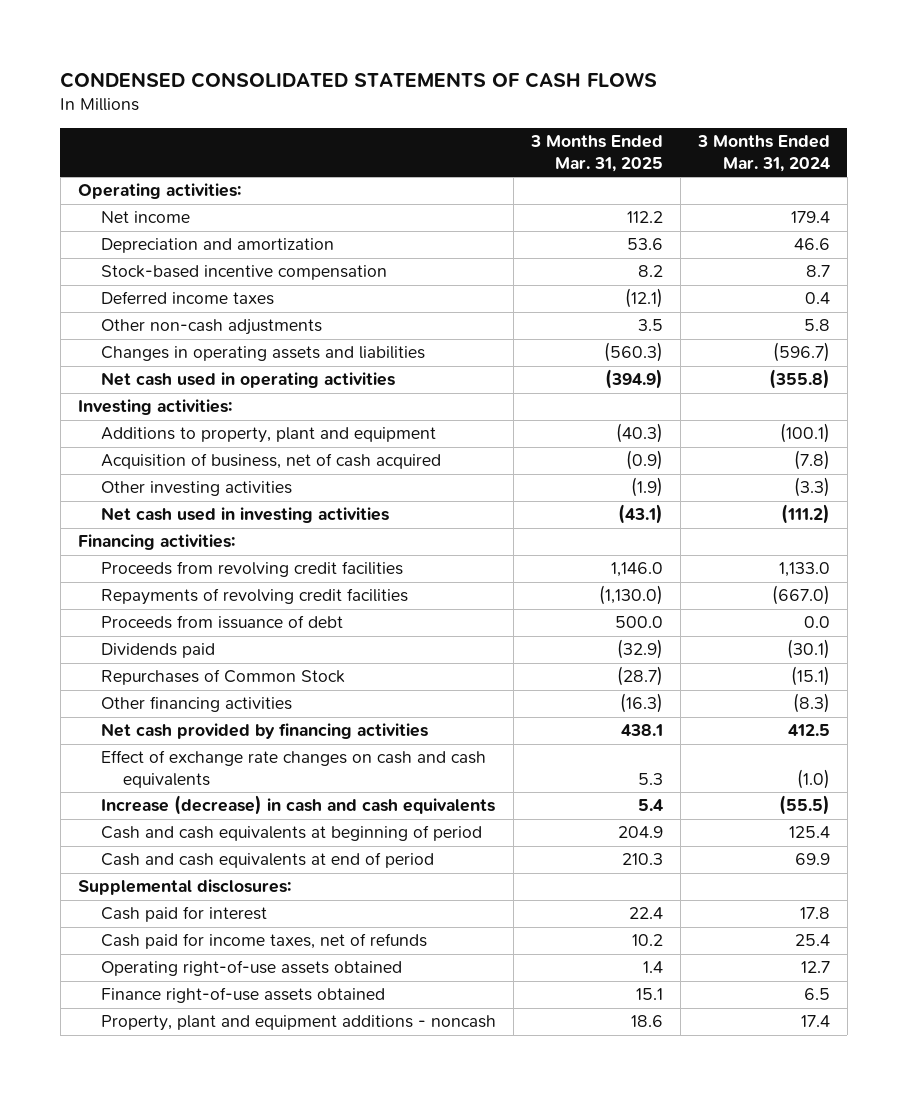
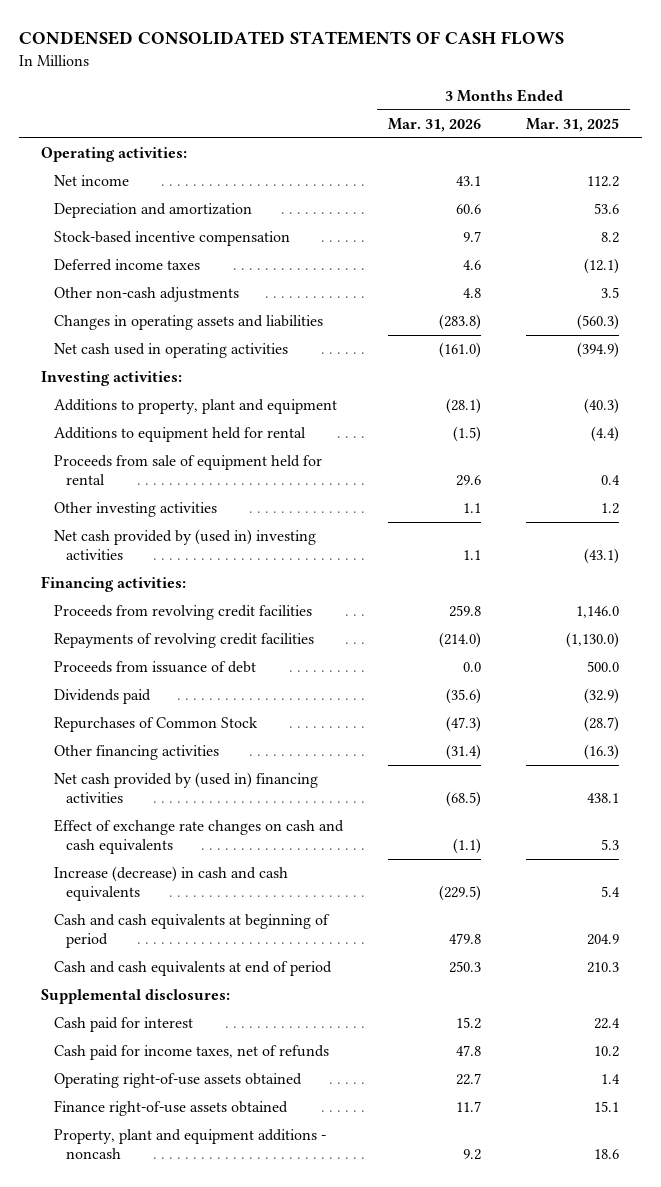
[696,135,830,172] 3 Months Ended Mar. 31, 2024 -> none
none -> [387,118,481,133] Mar. 31, 2026
[100,453,441,470] Acquisition of business, net of cash acquired -> none
none -> [53,427,306,443] Additions to equipment held for rental
none -> [53,455,322,486] Proceeds from sale of equipment held for rental
[630,477,663,498] (1.9) -> [601,503,620,515] 1.2
[100,507,389,524] Net cash used in investing activities -> [53,529,316,561] Net cash provided by (used in) investing activities
[100,723,428,740] Net cash provided by financing activities -> [53,772,318,804] Net cash provided by (used in) financing activities

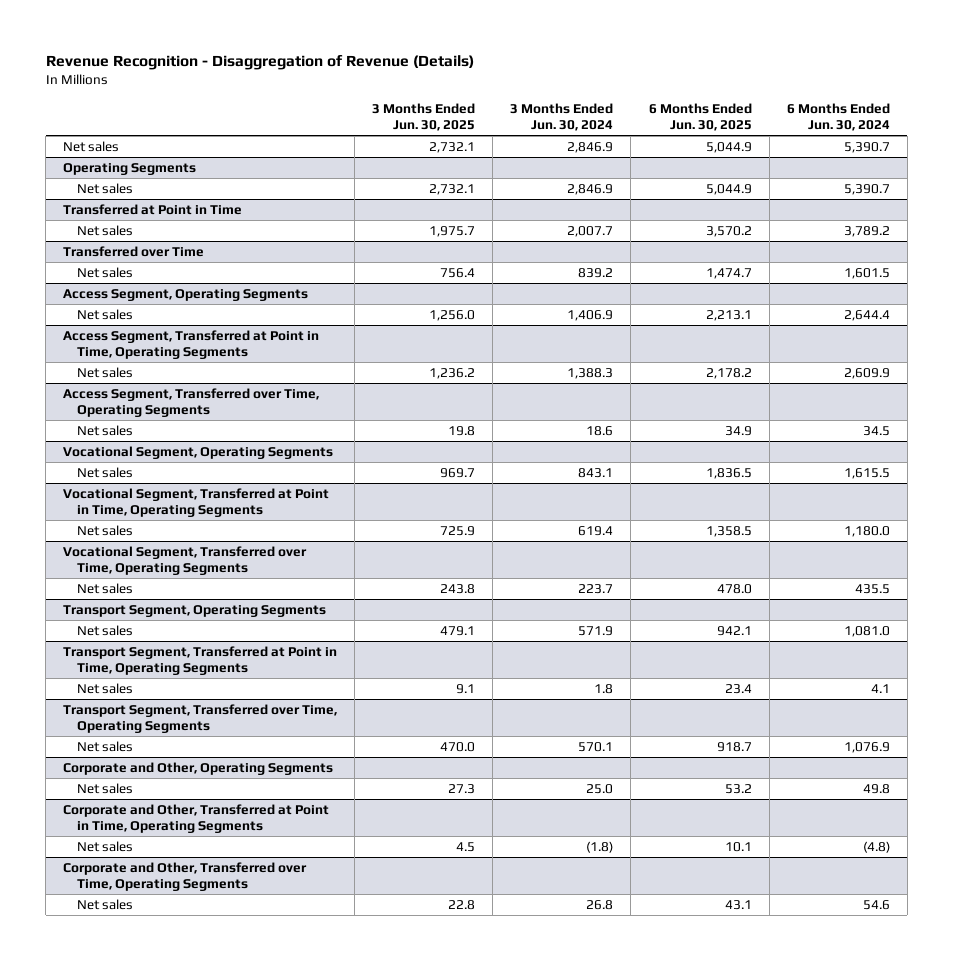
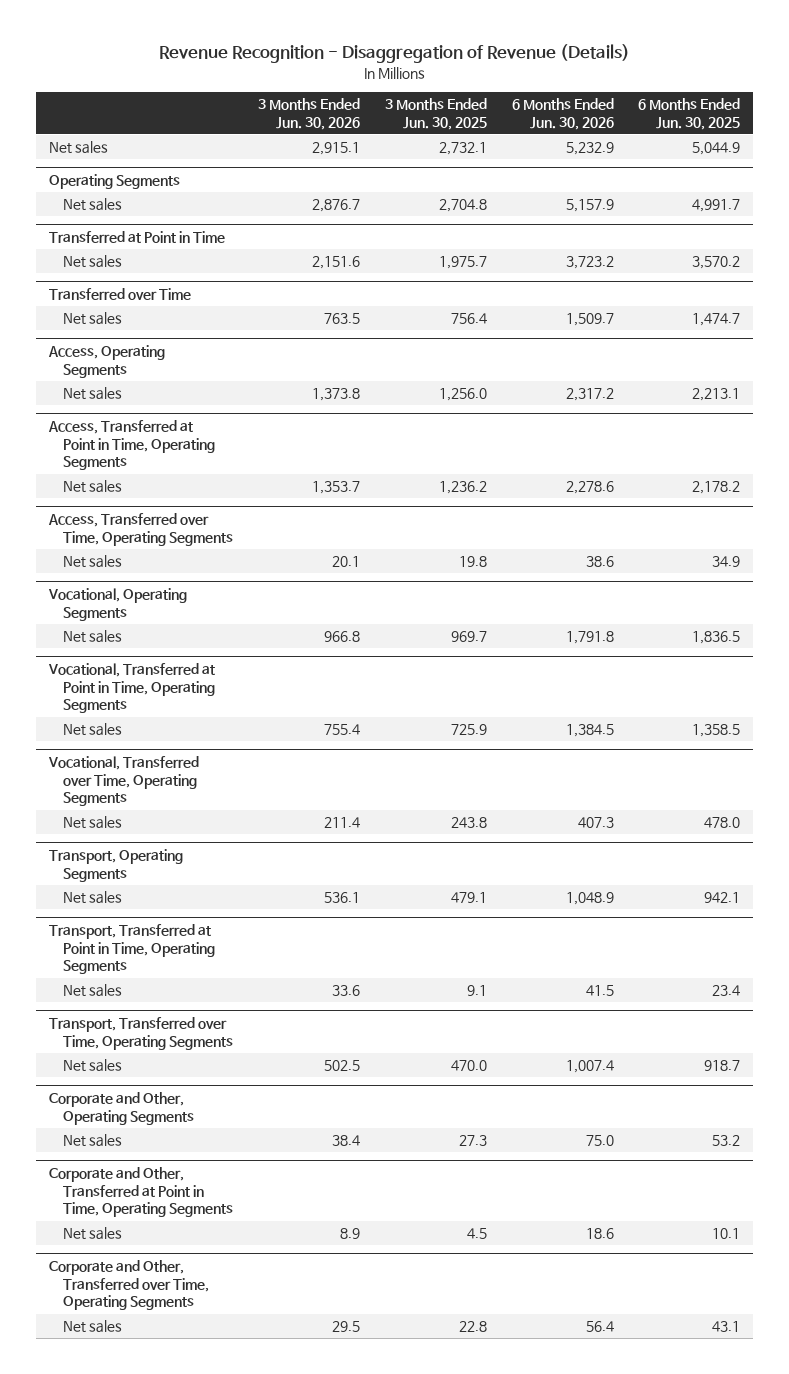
[510,102,614,131] 3 Months Ended Jun. 30, 2024 -> none
[786,102,890,131] 6 Months Ended Jun. 30, 2024 -> none
none -> [258,98,361,130] 3 Months Ended Jun. 30, 2026
none -> [511,98,614,130] 6 Months Ended Jun. 30, 2026
[429,183,476,195] 2,732.1 -> [438,199,487,213] 2,704.8
[705,183,752,195] 5,044.9 -> [692,199,741,213] 4,991.7
[63,288,309,301] Access Segment, Operating Segments -> [47,345,165,378] Access, Operating Segments
[63,329,320,360] Access Segment, Transferred at Point in Time, Operating Segments -> [47,420,216,471] Access, Transferred at Point in Time, Operating Segments
[63,387,320,418] Access Segment, Transferred over Time, Operating Segments -> [47,513,234,546] Access, Transferred over Time, Operating Segments
[63,445,334,459] Vocational Segment, Operating Segments -> [47,588,187,621] Vocational, Operating Segments
[63,487,330,518] Vocational Segment, Transferred at Point in Time, Operating Segments -> [47,663,216,714] Vocational, Transferred at Point in Time, Operating Segments
[63,545,308,576] Vocational Segment, Transferred over Time, Operating Segments -> [47,756,199,807] Vocational, Transferred over Time, Operating Segments
[63,604,327,617] Transport Segment, Operating Segments -> [48,849,183,882] Transport, Operating Segments
[63,645,338,676] Transport Segment, Transferred at Point in Time, Operating Segments -> [48,924,216,975] Transport, Transferred at Point in Time, Operating Segments
[63,703,338,734] Transport Segment, Transferred over Time, Operating Segments -> [48,1017,234,1050] Transport, Transferred over Time, Operating Segments

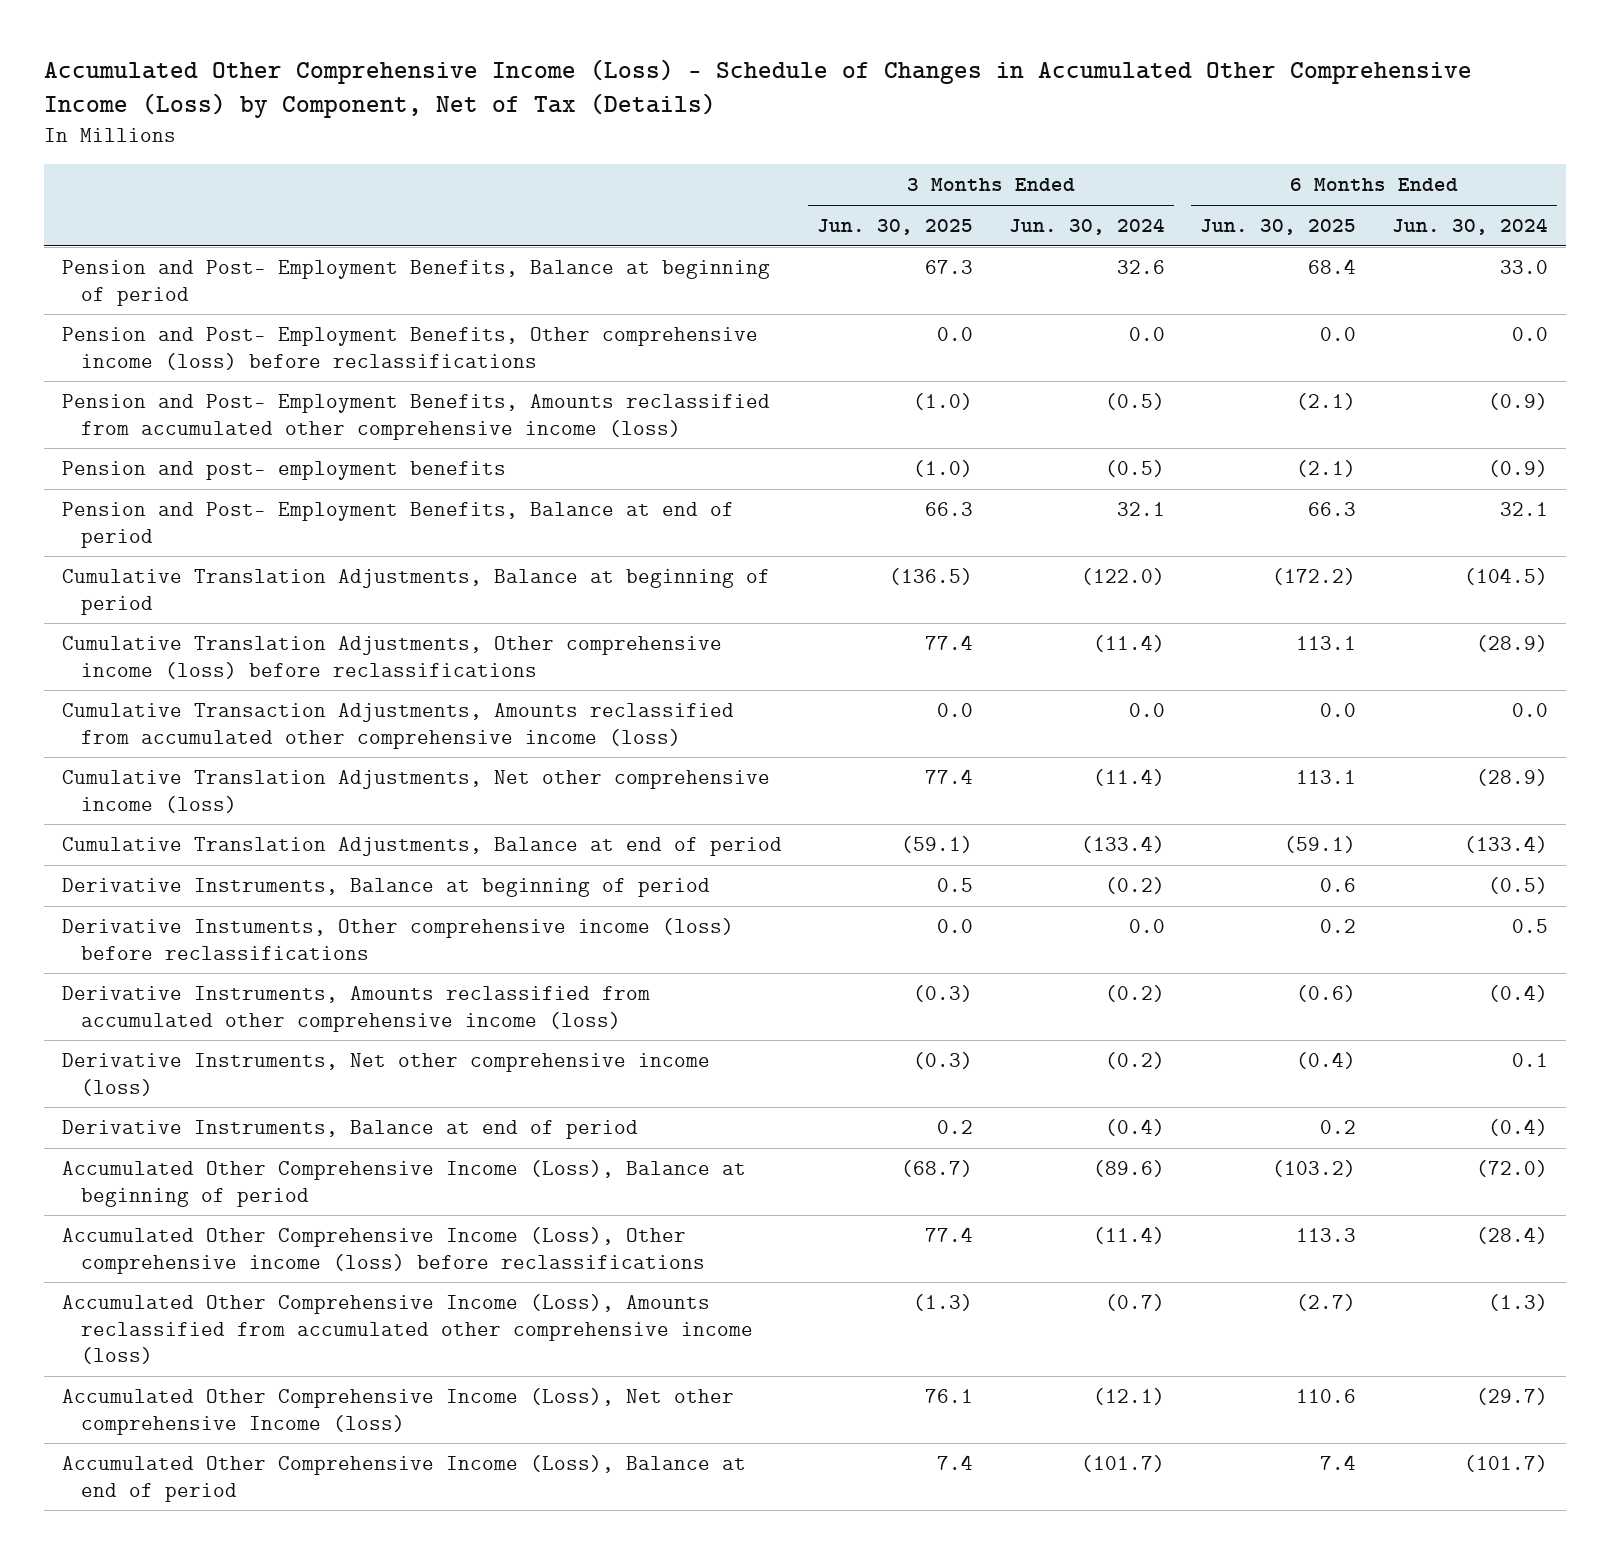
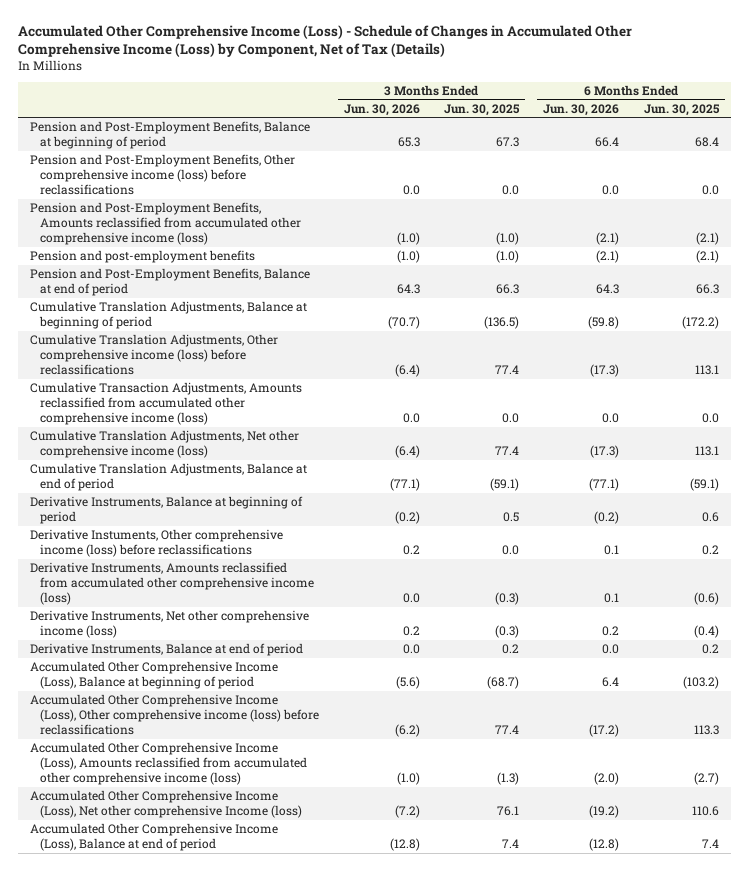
[1008,218,1165,236] Jun. 30, 2024 -> none
[1391,218,1548,236] Jun. 30, 2024 -> none
none -> [343,103,420,116] Jun. 30, 2026
none -> [543,103,620,116] Jun. 30, 2026
[61,260,770,306] Pension and Post- Employment Benefits, Balance at beginning of period -> [29,121,310,150] Pension and Post-Employment Benefits, Balance at beginning of period
[61,327,758,370] Pension and Post- Employment Benefits, Other comprehensive income (loss) before reclassifications -> [29,154,295,196] Pension and Post-Employment Benefits, Other comprehensive income (loss) before reclassifications
[61,394,770,440] Pension and Post- Employment Benefits, Amounts reclassified from accumulated other comprehensive income (loss) -> [29,202,302,246] Pension and Post-Employment Benefits, Amounts reclassified from accumulated other comprehensive income (loss)
[61,461,506,481] Pension and post- employment benefits -> [29,250,255,264] Pension and post-employment benefits
[61,502,734,548] Pension and Post- Employment Benefits, Balance at end of period -> [29,268,310,297] Pension and Post-Employment Benefits, Balance at end of period

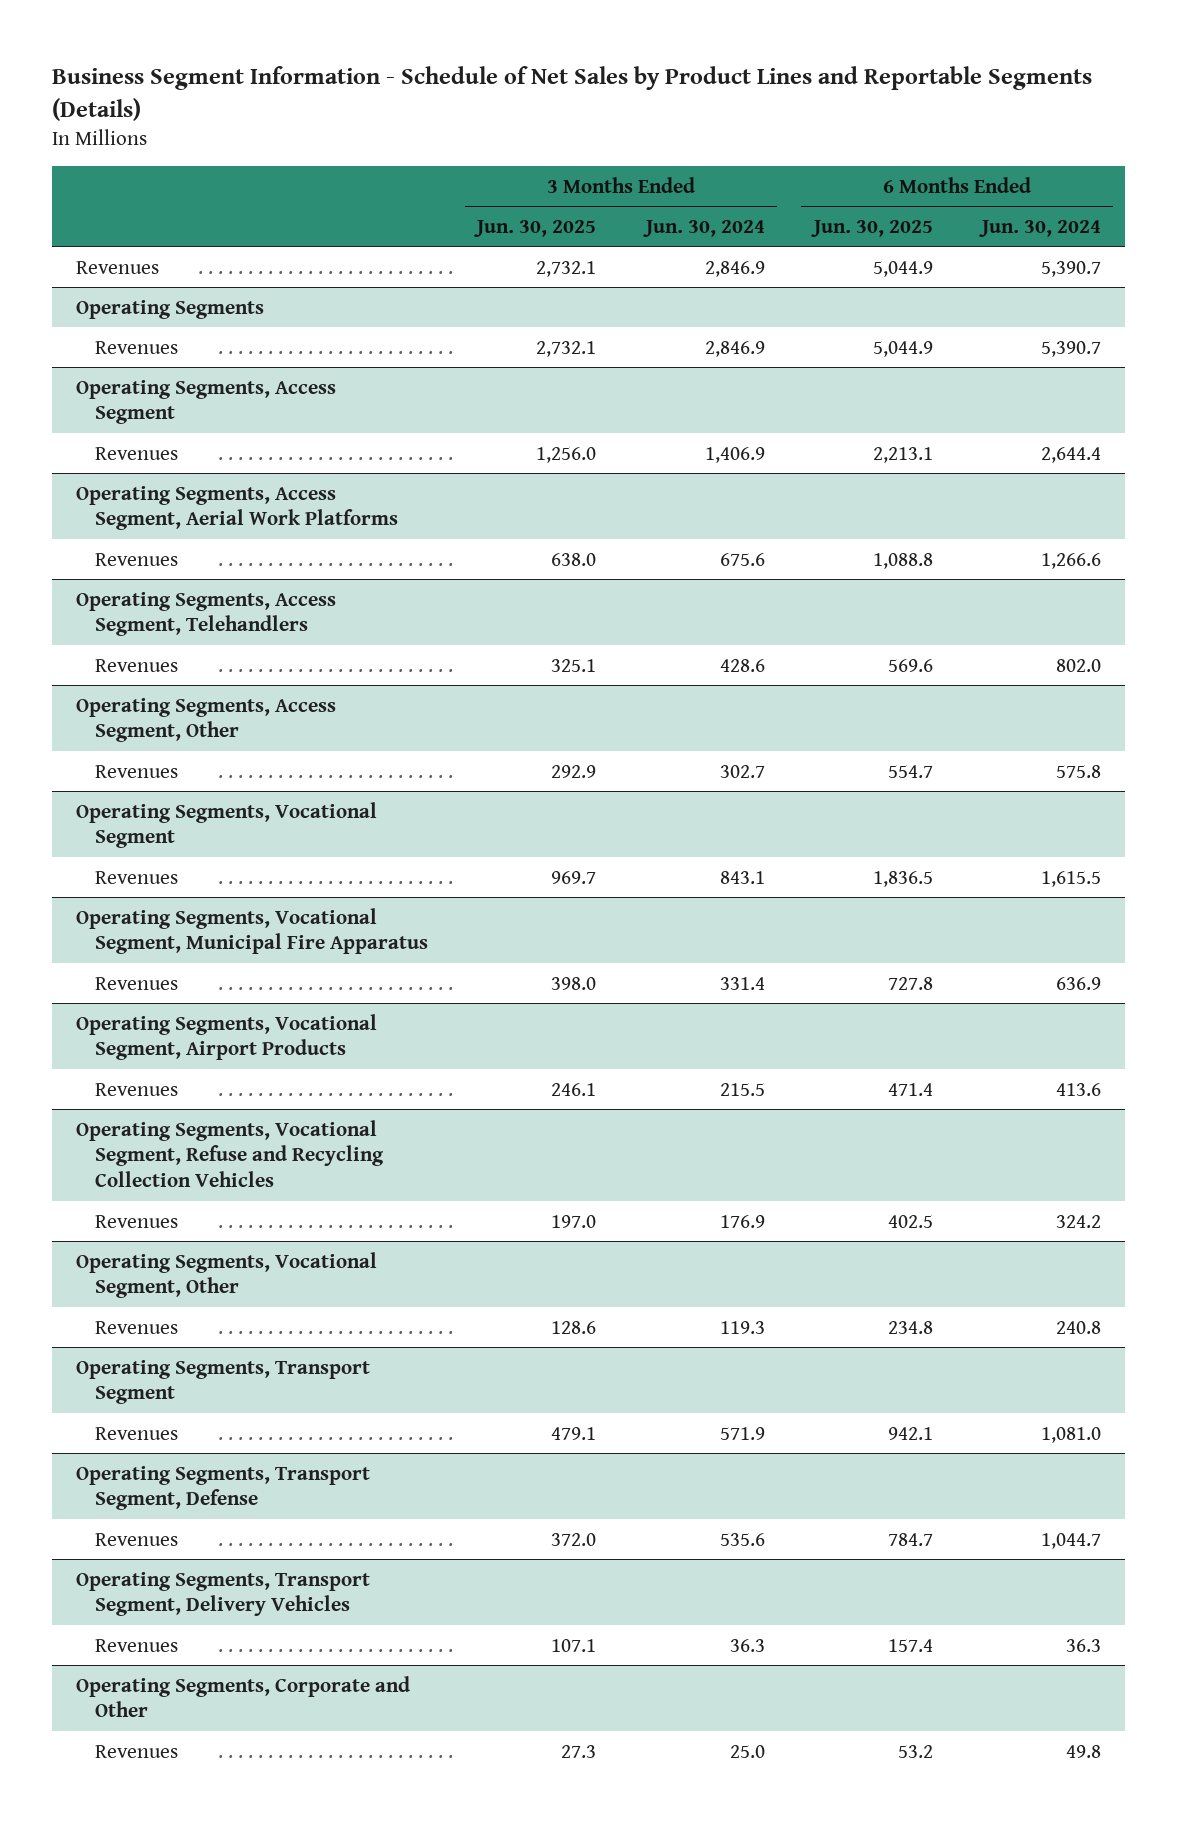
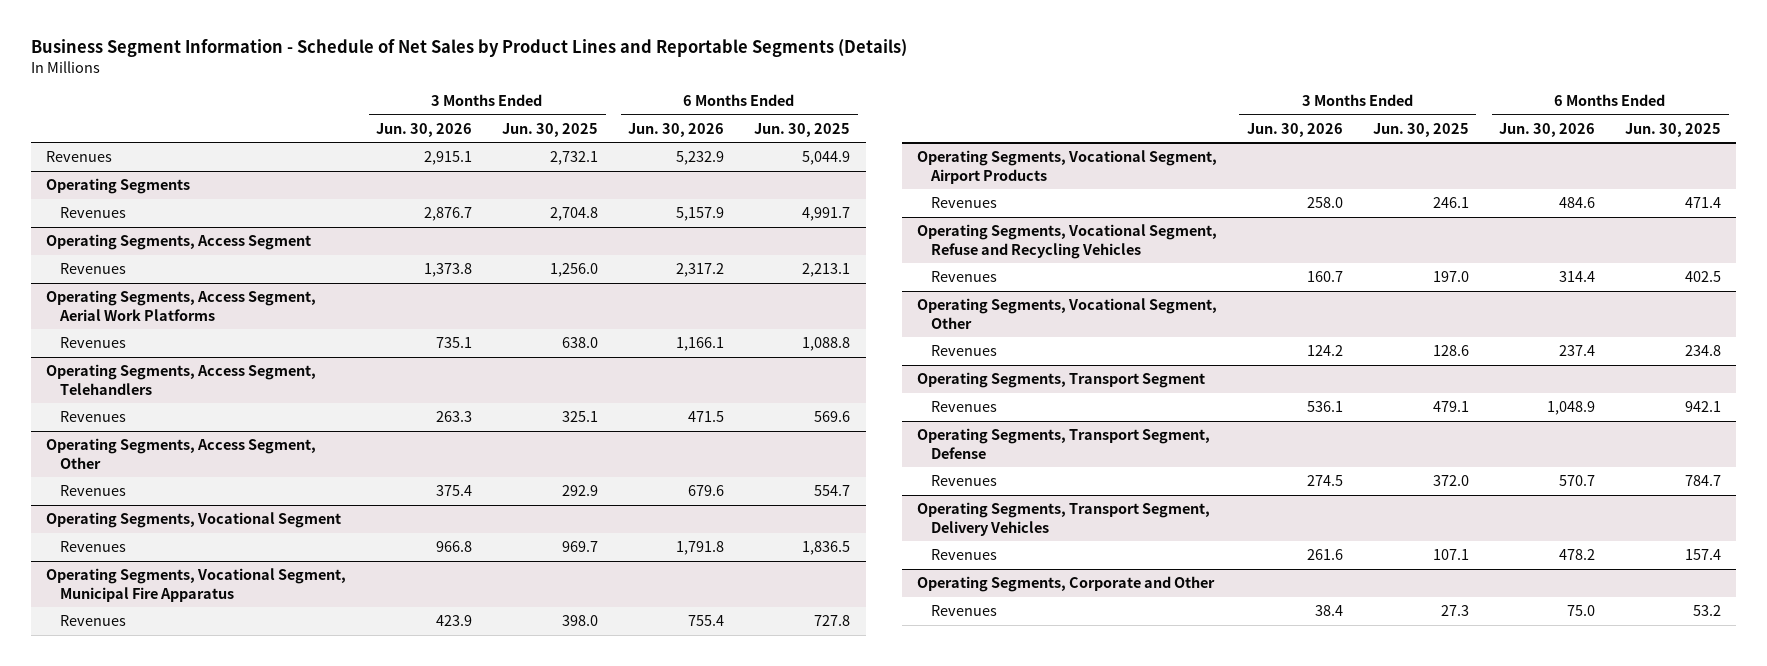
[642,219,765,237] Jun. 30, 2024 -> none
[978,219,1101,237] Jun. 30, 2024 -> none
none -> [376,123,473,138] Jun. 30, 2026
none -> [628,123,725,138] Jun. 30, 2026
[536,340,597,357] 2,732.1 -> [550,207,599,222] 2,704.8
[872,340,933,357] 5,044.9 -> [802,207,851,222] 4,991.7
[76,1119,385,1187] Operating Segments, Vocational Segment, Refuse and Recycling Collection Vehicles -> [916,224,1217,259] Operating Segments, Vocational Segment, Refuse and Recycling Vehicles

